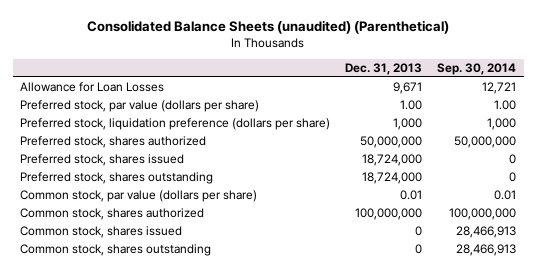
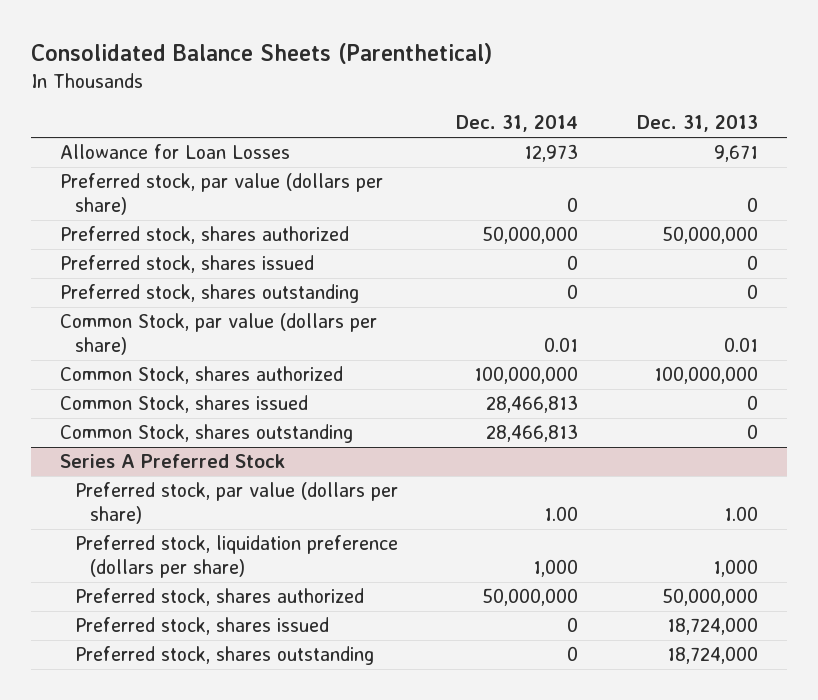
[87,19,450,34] Consolidated Balance Sheets (unaudited) (Parenthetical) -> [30,43,492,65] Consolidated Balance Sheets (Parenthetical)
[437,62,517,75] Sep. 30, 2014 -> none
none -> [456,115,579,133] Dec. 31, 2014
none -> [59,173,383,216] Preferred stock, par value (dollars per share)
none -> [59,226,349,245] Preferred stock, shares authorized
none -> [59,255,314,274] Preferred stock, shares issued
none -> [59,284,359,304] Preferred stock, shares outstanding
none -> [59,313,377,356] Common Stock, par value (dollars per share)
none -> [59,366,343,385] Common Stock, shares authorized
none -> [59,395,308,414] Common Stock, shares issued
none -> [59,424,353,444] Common Stock, shares outstanding
none -> [59,454,285,469] Series A Preferred Stock
[20,190,258,203] Common stock, par value (dollars per share) -> none
[20,208,205,221] Common stock, shares authorized -> none
[20,226,183,239] Common stock, shares issued -> none
[20,244,212,257] Common stock, shares outstanding -> none

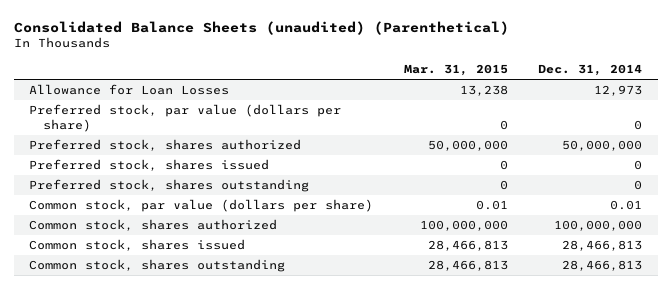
[30,43,492,65] Consolidated Balance Sheets (Parenthetical) -> [14,20,510,35] Consolidated Balance Sheets (unaudited) (Parenthetical)
[636,115,758,133] Dec. 31, 2013 -> none
none -> [403,64,508,77] Mar. 31, 2015
[59,454,285,469] Series A Preferred Stock -> none
[74,482,398,525] Preferred stock, par value (dollars per share) -> none
[74,535,398,579] Preferred stock, liquidation preference (dollars per share) -> none
[74,588,364,607] Preferred stock, shares authorized -> none
[74,617,329,636] Preferred stock, shares issued -> none
[74,646,374,666] Preferred stock, shares outstanding -> none
[59,313,377,356] Common Stock, par value (dollars per share) -> [29,199,374,213] Common stock, par value (dollars per share)
[59,366,343,385] Common Stock, shares authorized -> [29,219,278,232] Common stock, shares authorized
[59,395,308,414] Common Stock, shares issued -> [29,239,246,252] Common stock, shares issued
[59,424,353,444] Common Stock, shares outstanding -> [29,259,286,273] Common stock, shares outstanding

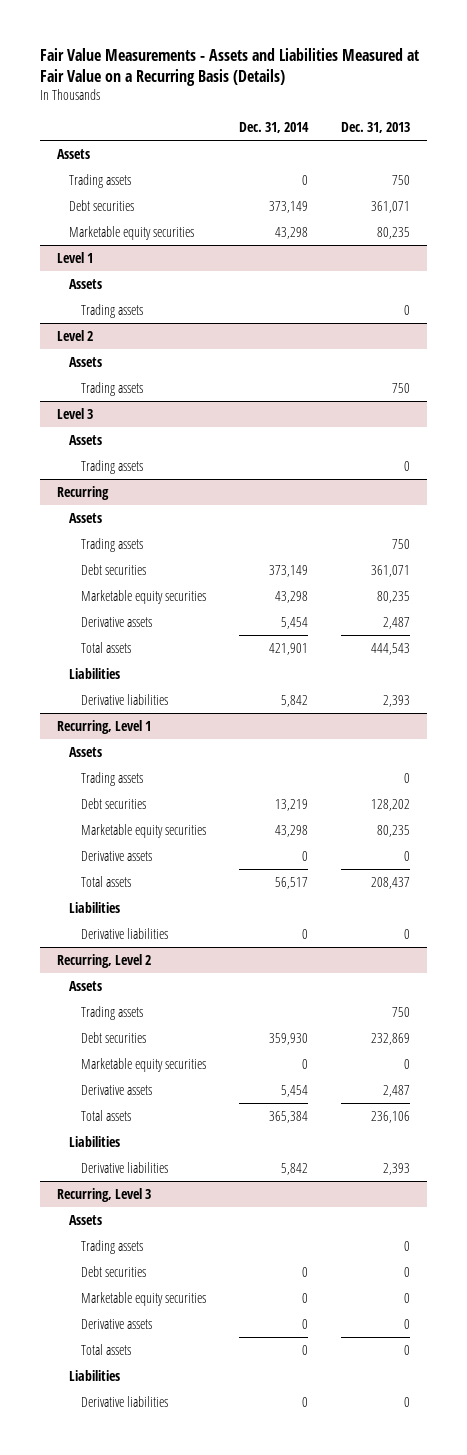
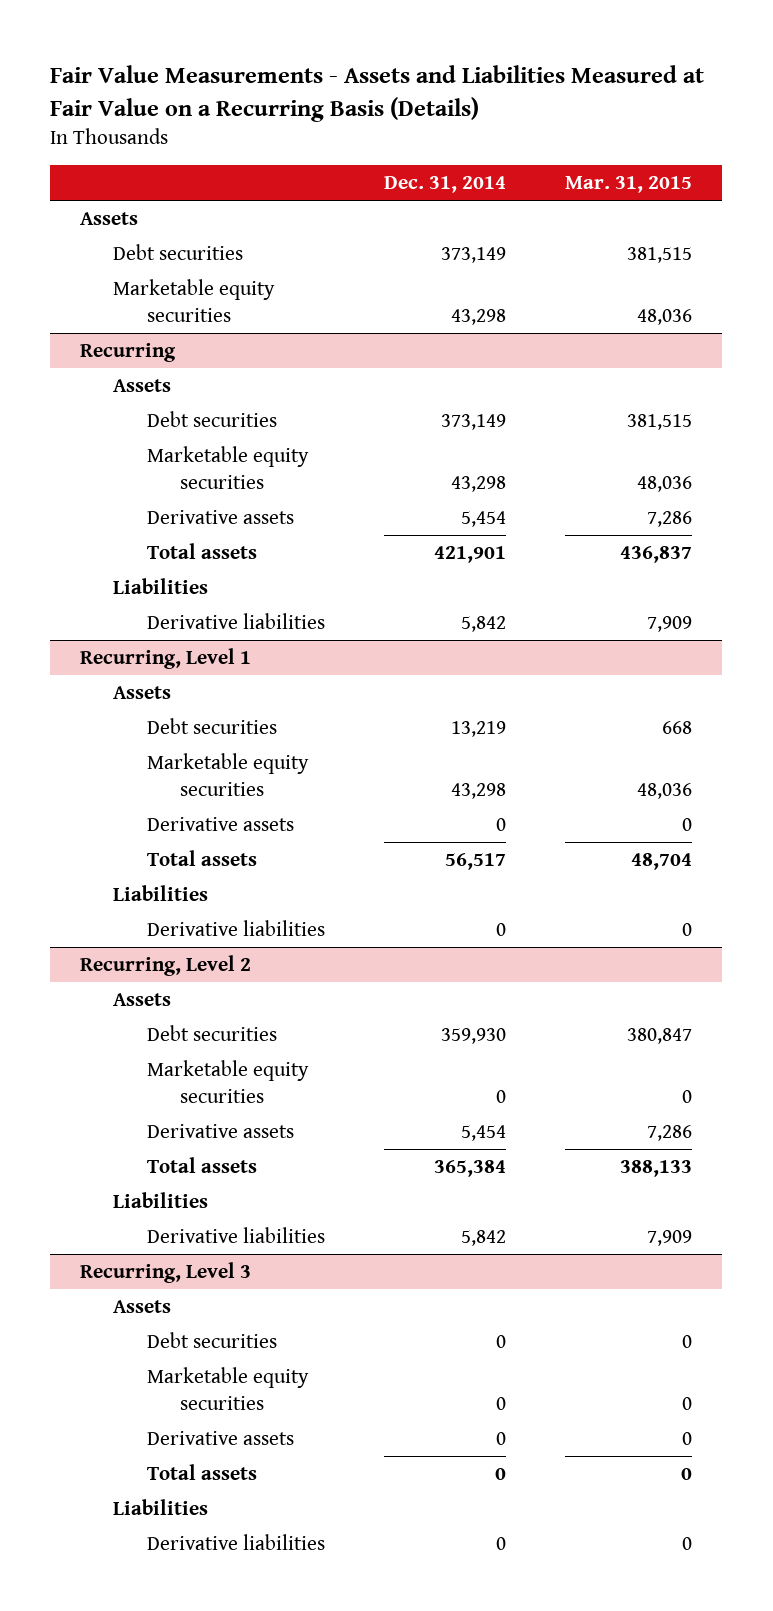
[341,121,411,133] Dec. 31, 2013 -> none
none -> [565,176,693,194] Mar. 31, 2015
[69,174,132,189] Trading assets -> none
[56,252,93,264] Level 1 -> none
[69,279,103,290] Assets -> none
[81,304,144,319] Trading assets -> none
[56,330,93,342] Level 2 -> none
[69,357,103,368] Assets -> none
[81,382,144,397] Trading assets -> none
[56,408,93,420] Level 3 -> none
[69,435,103,446] Assets -> none
[81,460,144,475] Trading assets -> none
[81,538,144,553] Trading assets -> none
[81,772,144,787] Trading assets -> none
[81,1006,144,1021] Trading assets -> none
[81,1240,144,1255] Trading assets -> none

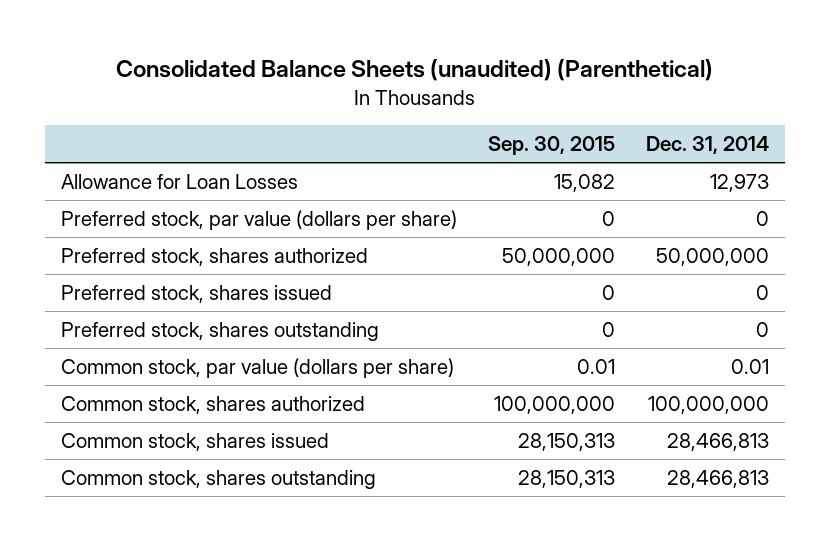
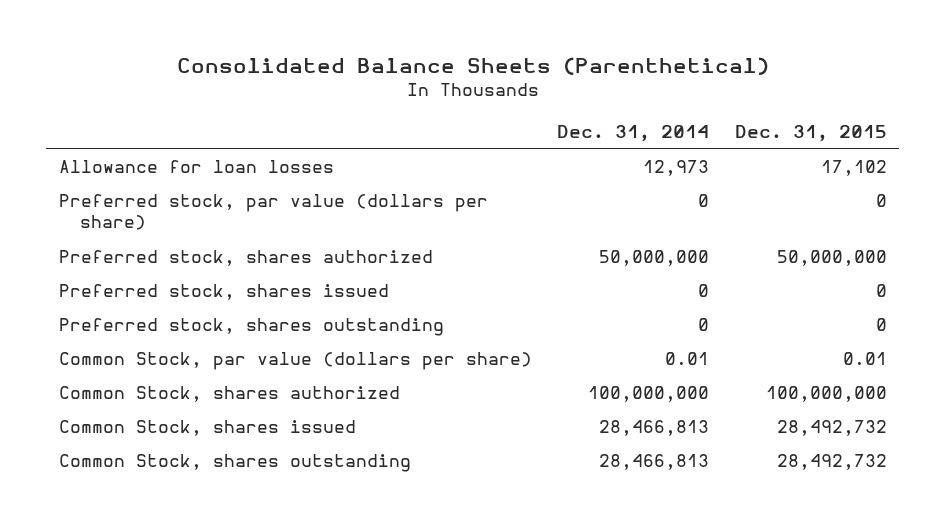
[116,59,714,82] Consolidated Balance Sheets (unaudited) (Parenthetical) -> [176,57,769,76] Consolidated Balance Sheets (Parenthetical)
[488,135,616,155] Sep. 30, 2015 -> none
none -> [734,124,887,142] Dec. 31, 2015
[61,173,299,189] Allowance for Loan Losses -> [58,159,334,173] Allowance for loan losses
[61,357,455,378] Common stock, par value (dollars per share) -> [58,351,532,370] Common Stock, par value (dollars per share)
[61,395,366,414] Common stock, shares authorized -> [58,385,400,402] Common Stock, shares authorized
[61,432,330,451] Common stock, shares issued -> [58,419,356,436] Common Stock, shares issued
[61,469,377,489] Common stock, shares outstanding -> [58,453,411,472] Common Stock, shares outstanding

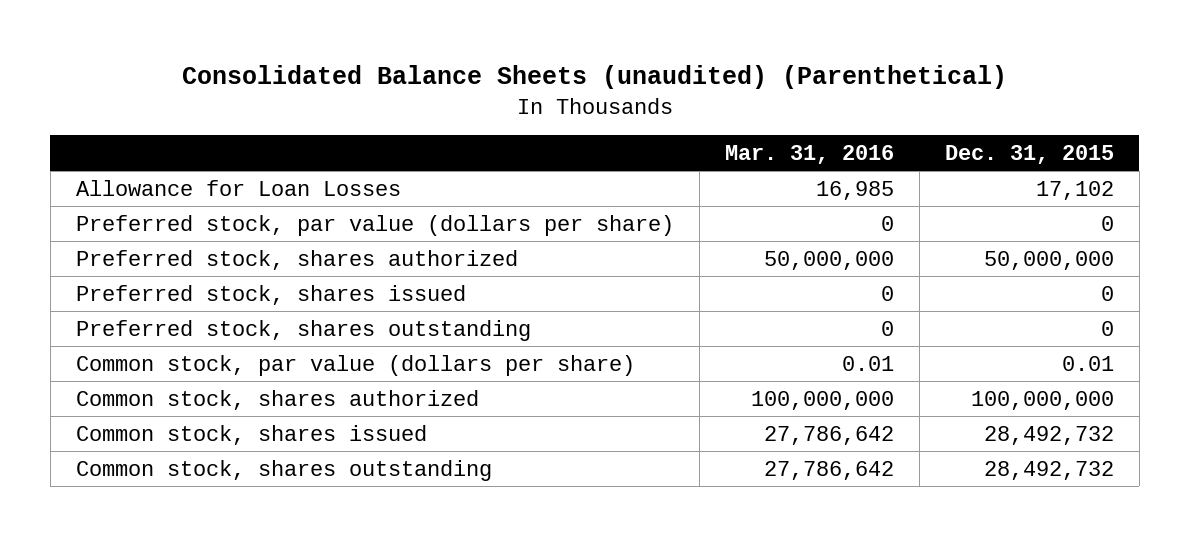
[176,57,769,76] Consolidated Balance Sheets (Parenthetical) -> [181,65,1007,90] Consolidated Balance Sheets (unaudited) (Parenthetical)
[557,124,710,142] Dec. 31, 2014 -> none
none -> [724,145,894,165] Mar. 31, 2016
[58,159,334,173] Allowance for loan losses -> [75,179,401,196] Allowance for Loan Losses
[58,351,532,370] Common Stock, par value (dollars per share) -> [75,354,635,376] Common stock, par value (dollars per share)
[58,385,400,402] Common Stock, shares authorized -> [75,389,479,410] Common stock, shares authorized
[58,419,356,436] Common Stock, shares issued -> [75,424,427,445] Common stock, shares issued
[58,453,411,472] Common Stock, shares outstanding -> [75,459,492,481] Common stock, shares outstanding

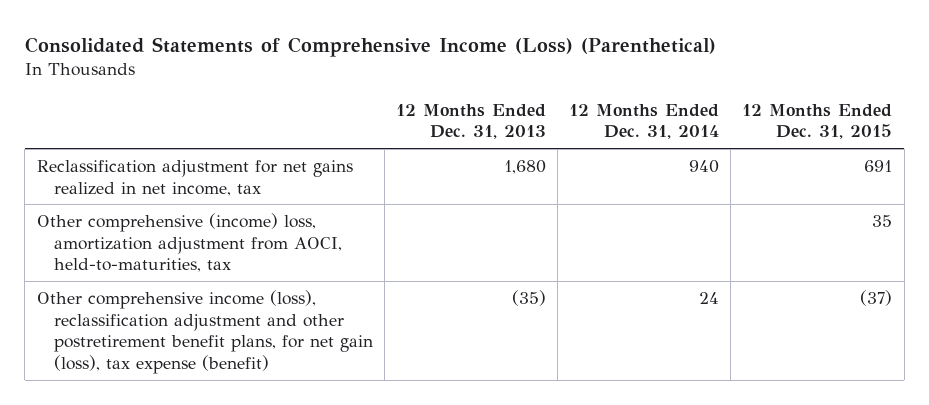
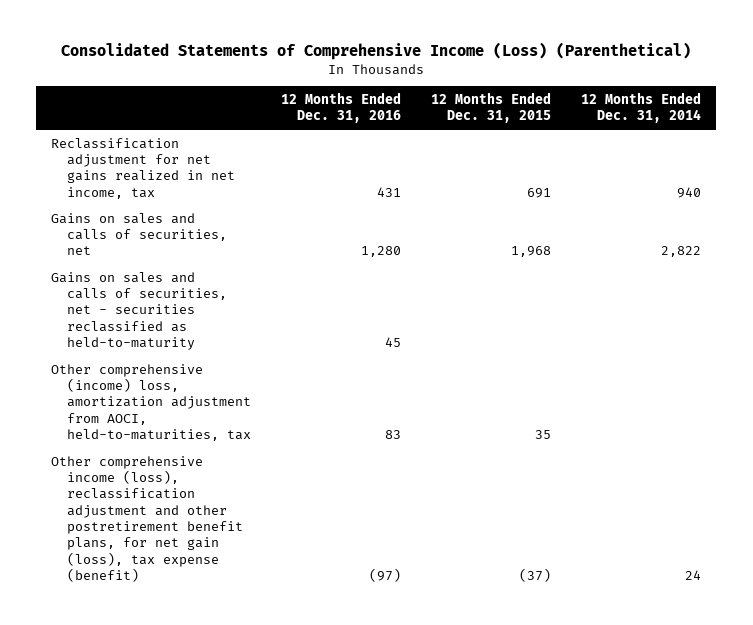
[395,103,546,140] 12 Months Ended Dec. 31, 2013 -> none
none -> [280,92,401,124] 12 Months Ended Dec. 31, 2016
none -> [51,212,227,256] Gains on sales and calls of securities, net
none -> [51,271,227,350] Gains on sales and calls of securities, net - securities reclassified as held-to-maturity

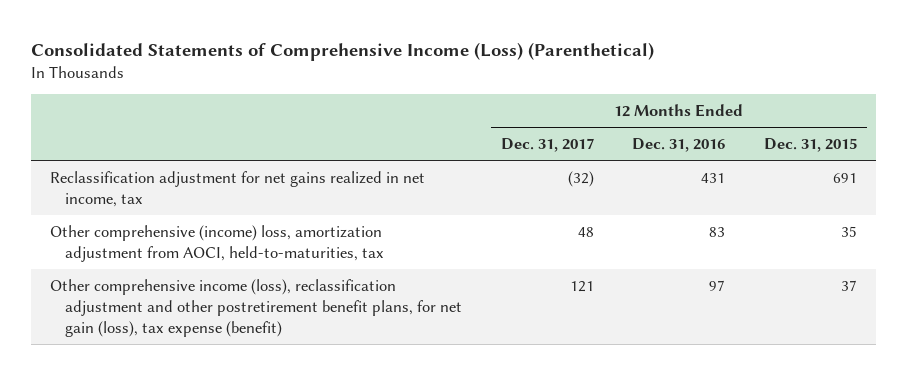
[581,92,702,124] 12 Months Ended Dec. 31, 2014 -> none
none -> [500,137,594,152] Dec. 31, 2017
[51,212,227,256] Gains on sales and calls of securities, net -> none
[51,271,227,350] Gains on sales and calls of securities, net - securities reclassified as held-to-maturity -> none
[368,567,401,582] (97) -> [709,279,726,291] 97
[519,567,552,582] (37) -> [840,279,857,291] 37

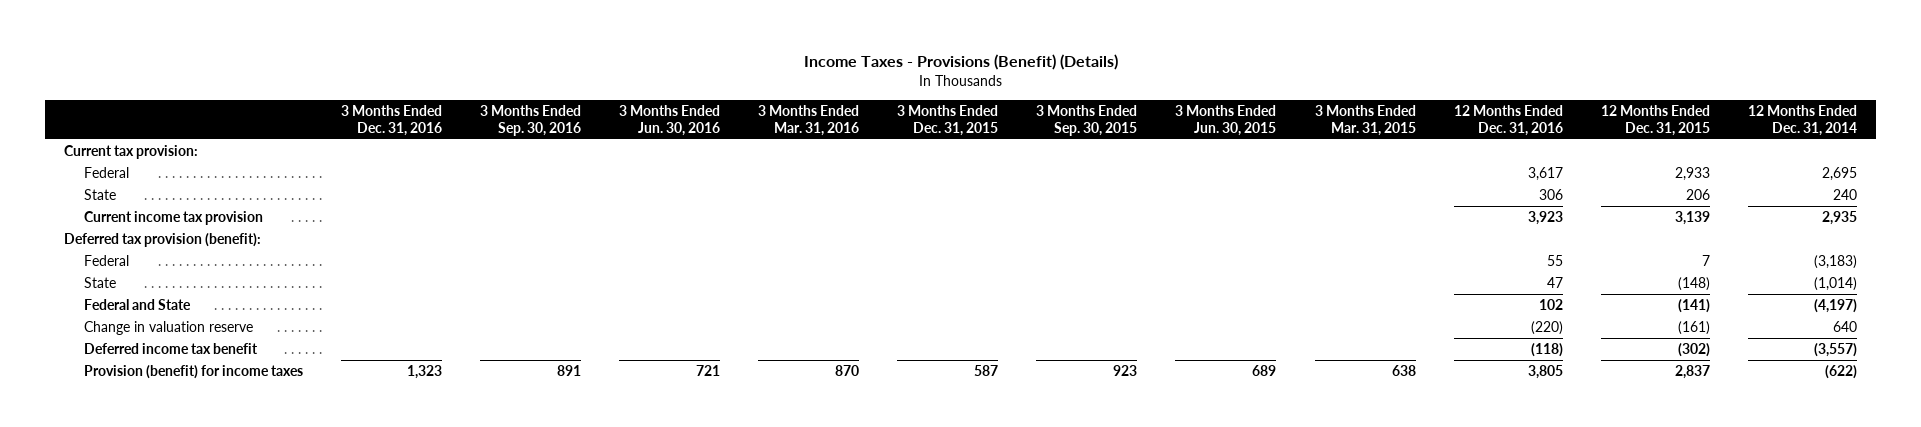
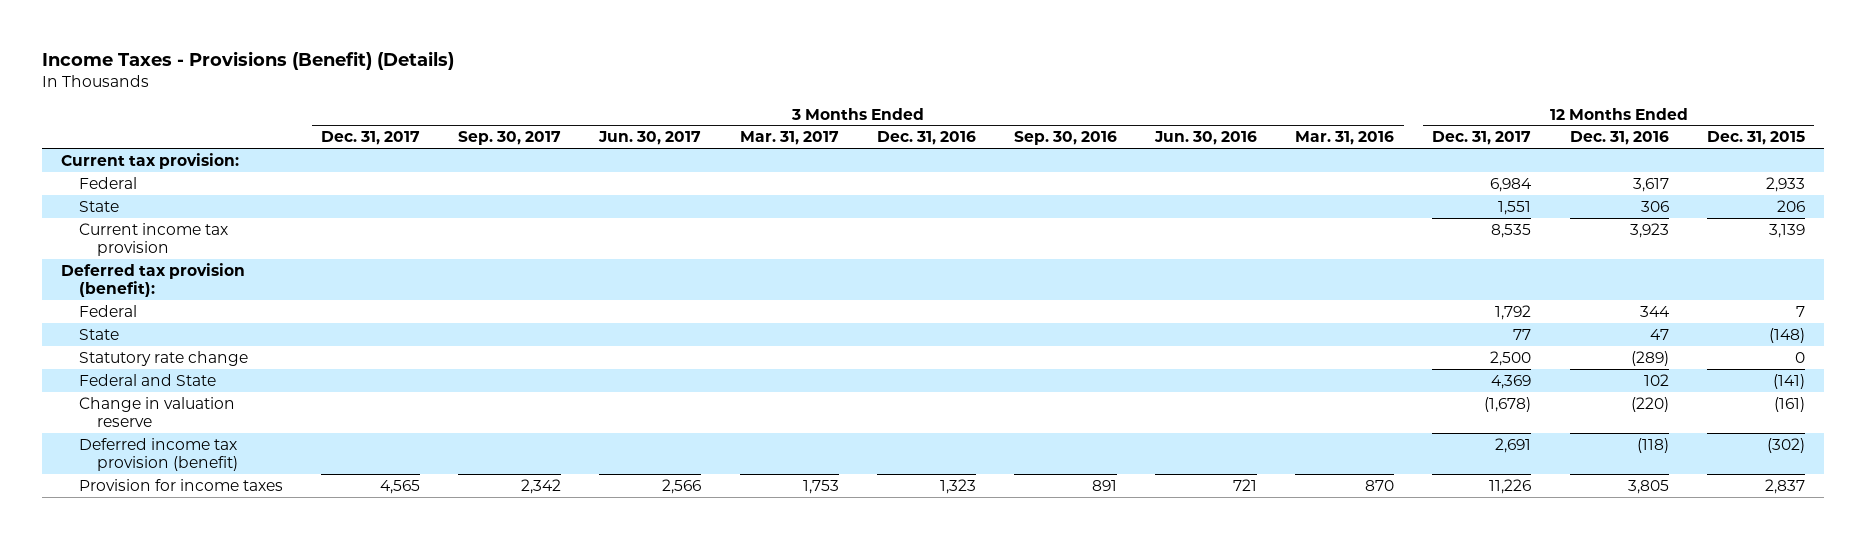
[897,105,999,136] 3 Months Ended Dec. 31, 2015 -> none
[1036,105,1138,136] 3 Months Ended Sep. 30, 2015 -> none
[1175,105,1277,136] 3 Months Ended Jun. 30, 2015 -> none
[1314,105,1416,136] 3 Months Ended Mar. 31, 2015 -> none
[1747,105,1857,136] 12 Months Ended Dec. 31, 2014 -> none
none -> [321,131,421,146] Dec. 31, 2017
none -> [458,131,562,146] Sep. 30, 2017
none -> [598,131,702,146] Jun. 30, 2017
none -> [739,131,839,146] Mar. 31, 2017
none -> [1432,131,1532,146] Dec. 31, 2017
[1546,255,1563,267] 55 -> [1639,305,1670,317] 344
none -> [78,350,248,366] Statutory rate change
[84,343,259,355] Deferred income tax benefit -> [78,437,238,471] Deferred income tax provision (benefit)
[84,365,304,380] Provision (benefit) for income taxes -> [78,478,283,491] Provision for income taxes

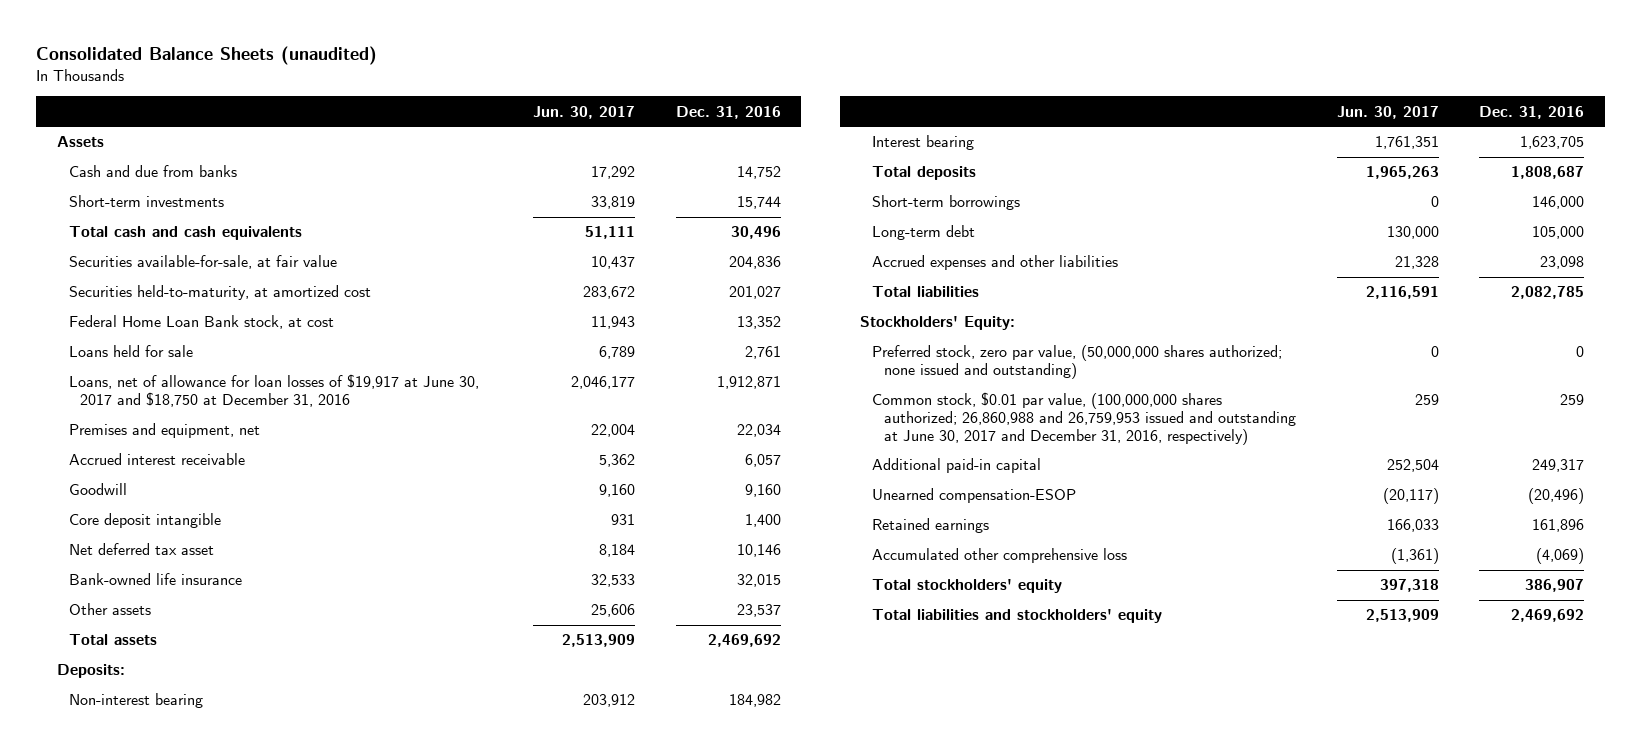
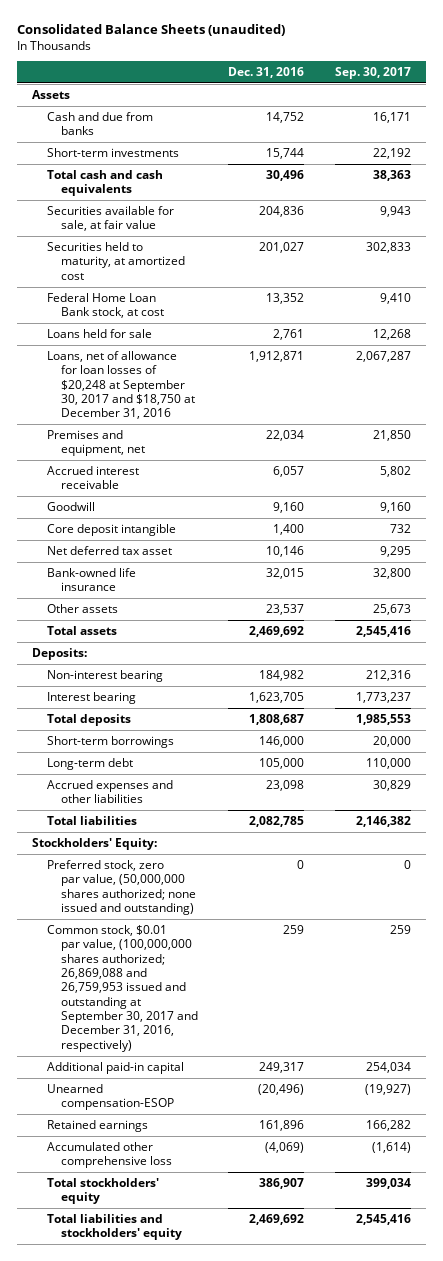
[533,105,636,119] Jun. 30, 2017 -> none
none -> [334,66,411,79] Sep. 30, 2017
[68,255,337,270] Securities available-for-sale, at fair value -> [46,205,174,232] Securities available for sale, at fair value
[68,285,371,301] Securities held-to-maturity, at amortized cost -> [46,241,185,280] Securities held to maturity, at amortized cost
[68,374,479,408] Loans, net of allowance for loan losses of $19,917 at June 30, 2017 and $18,750 at December 31, 2016 -> [46,350,195,420] Loans, net of allowance for loan losses of $20,248 at September 30, 2017 and $18,750 at December 31, 2016
[871,392,1296,445] Common stock, $0.01 par value, (100,000,000 shares authorized; 26,860,988 and 26,759,953 issued and outstanding at June 30, 2017 and December 31, 2016, respectively) -> [46,924,198,1052] Common stock, $0.01 par value, (100,000,000 shares authorized; 26,869,088 and 26,759,953 issued and outstanding at September 30, 2017 and December 31, 2016, respectively)

